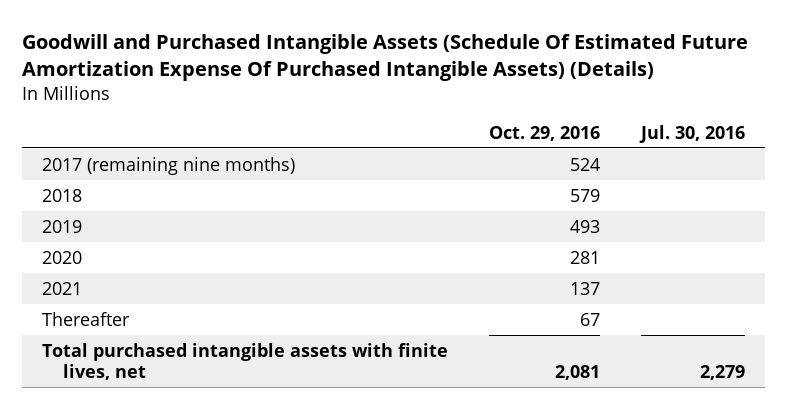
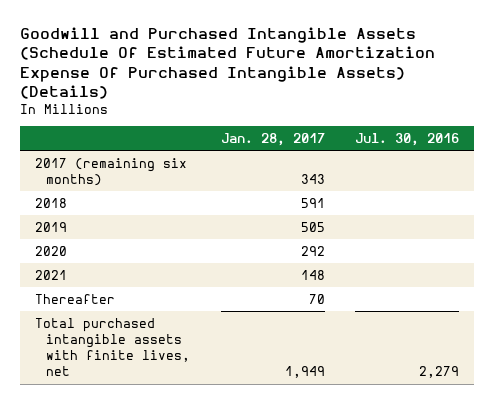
[489,125,601,141] Oct. 29, 2016 -> none
none -> [220,133,325,147] Jan. 28, 2017
[42,156,296,175] 2017 (remaining nine months) -> [34,157,187,186] 2017 (remaining six months)

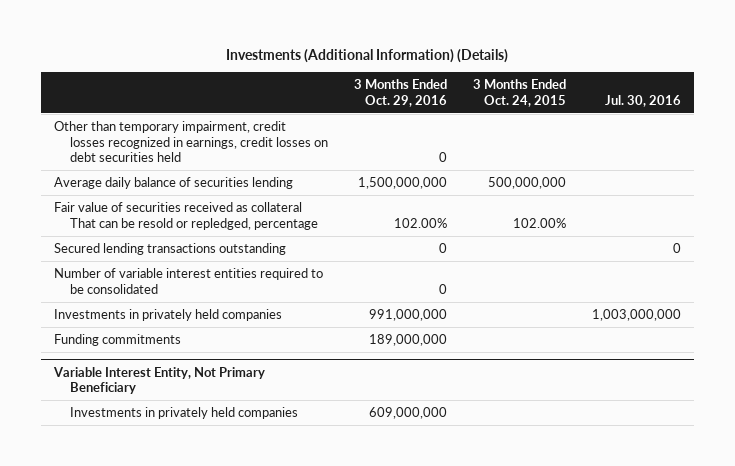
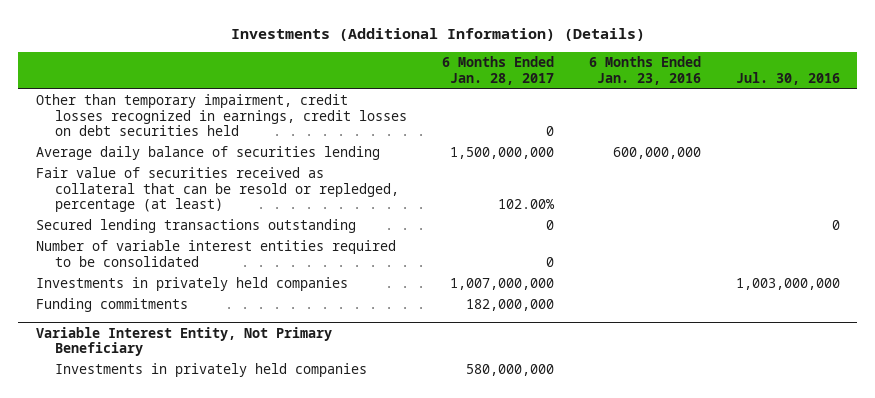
[353,79,447,107] 3 Months Ended Oct. 29, 2016 -> none
[473,79,567,107] 3 Months Ended Oct. 24, 2015 -> none
none -> [441,56,554,85] 6 Months Ended Jan. 28, 2017
none -> [588,56,701,85] 6 Months Ended Jan. 23, 2016
[53,201,318,230] Fair value of securities received as collateral That can be resold or repledged, percentage -> [35,167,400,213] Fair value of securities received as collateral that can be resold or repledged, percentage (at least)

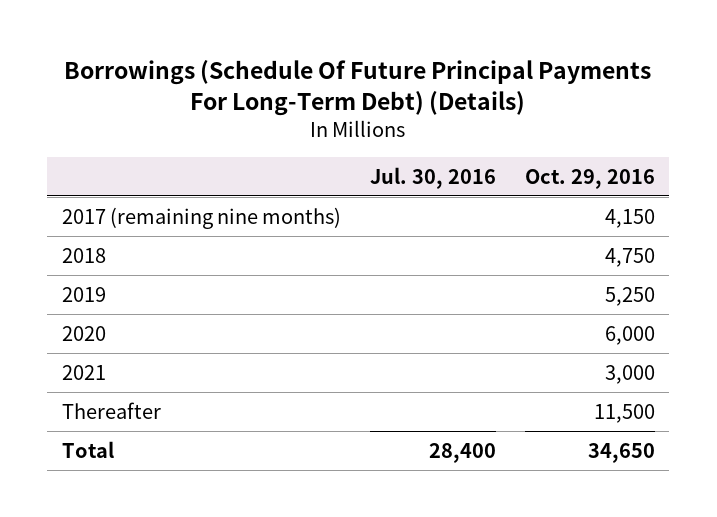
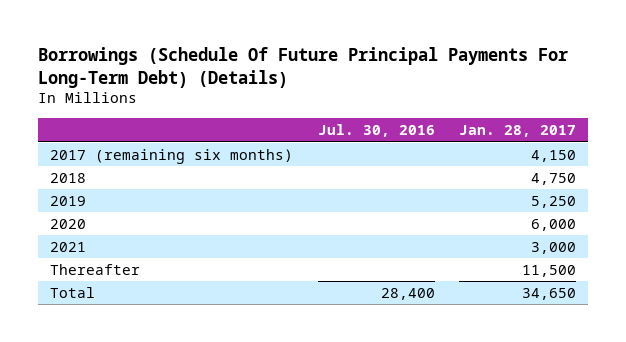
[524,168,655,189] Oct. 29, 2016 -> none
none -> [458,125,576,138] Jan. 28, 2017
[61,206,341,229] 2017 (remaining nine months) -> [50,148,294,164] 2017 (remaining six months)

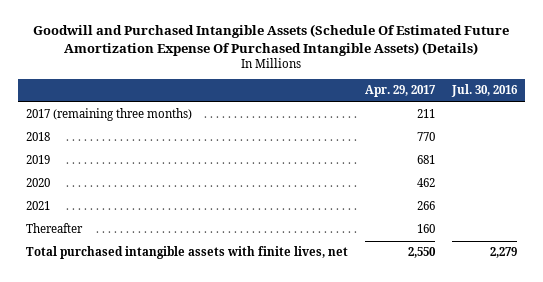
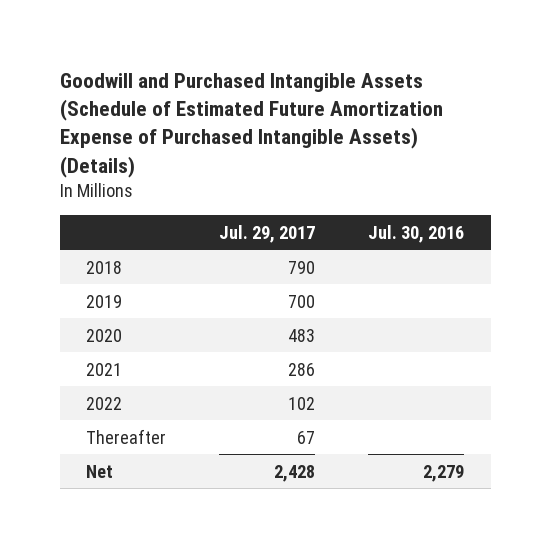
[33,24,510,56] Goodwill and Purchased Intangible Assets (Schedule Of Estimated Future Amortization Expense Of Purchased Intangible Assets) (Details) -> [59,72,443,178] Goodwill and Purchased Intangible Assets (Schedule of Estimated Future Amortization Expense of Purchased Intangible Assets) (Details)
[364,85,436,98] Apr. 29, 2017 -> none
none -> [219,224,316,243] Jul. 29, 2017
[26,108,193,122] 2017 (remaining three months) -> none
none -> [86,396,123,410] 2022
[26,246,349,260] Total purchased intangible assets with finite lives, net -> [86,464,114,478] Net

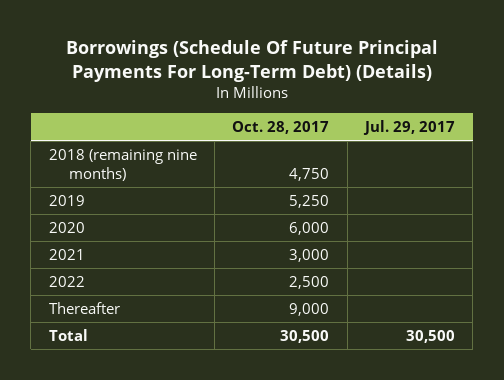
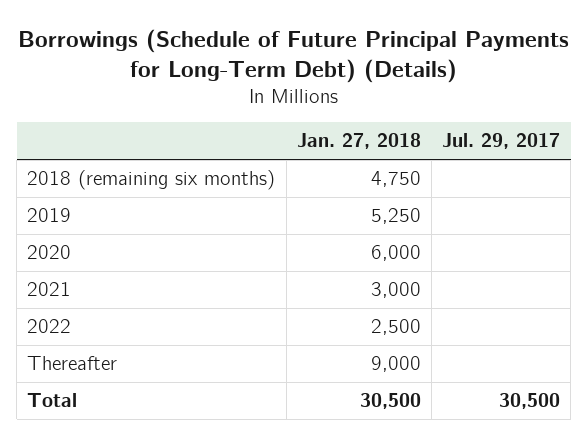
[65,40,438,82] Borrowings (Schedule Of Future Principal Payments For Long-Term Debt) (Details) -> [17,28,569,83] Borrowings (Schedule of Future Principal Payments for Long-Term Debt) (Details)
[232,121,330,135] Oct. 28, 2017 -> none
none -> [296,133,421,150] Jan. 27, 2018
[48,148,197,181] 2018 (remaining nine months) -> [27,170,276,191] 2018 (remaining six months)

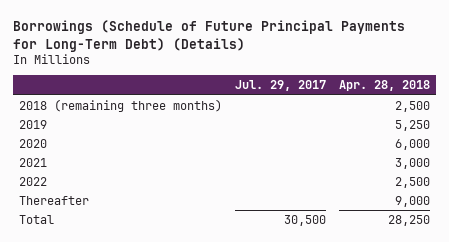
[296,133,421,150] Jan. 27, 2018 -> none
none -> [338,80,430,92] Apr. 28, 2018
[27,170,276,191] 2018 (remaining six months) -> [19,98,223,112] 2018 (remaining three months)

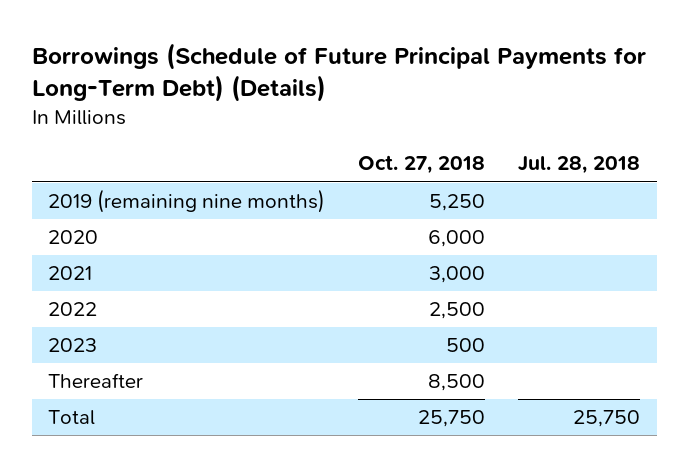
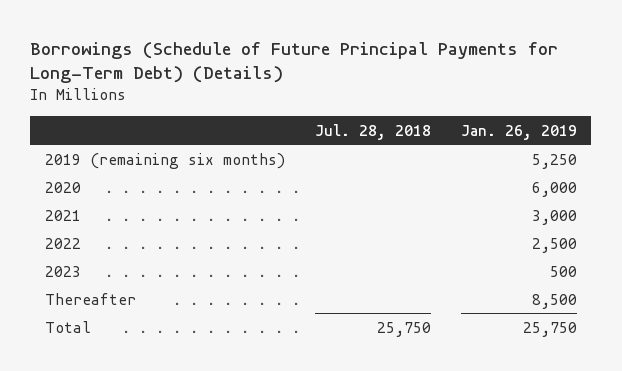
[358,155,486,175] Oct. 27, 2018 -> none
none -> [460,124,577,140] Jan. 26, 2019
[48,189,326,214] 2019 (remaining nine months) -> [45,152,286,169] 2019 (remaining six months)

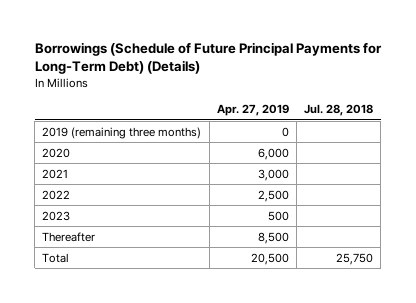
[460,124,577,140] Jan. 26, 2019 -> none
none -> [216,104,289,117] Apr. 27, 2019
[45,152,286,169] 2019 (remaining six months) -> [42,126,202,139] 2019 (remaining three months)

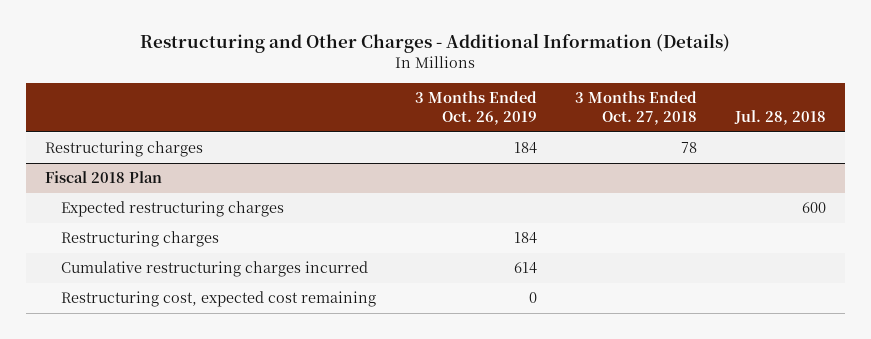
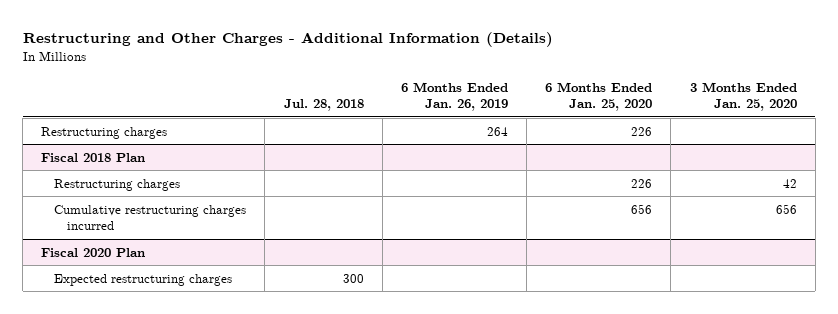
[414,91,537,126] 3 Months Ended Oct. 26, 2019 -> none
[574,91,697,126] 3 Months Ended Oct. 27, 2018 -> none
none -> [400,81,508,112] 6 Months Ended Jan. 26, 2019
none -> [545,81,653,112] 6 Months Ended Jan. 25, 2020
none -> [689,81,797,112] 3 Months Ended Jan. 25, 2020
[61,201,285,218] Expected restructuring charges -> none
[61,291,377,308] Restructuring cost, expected cost remaining -> none
none -> [41,247,146,257] Fiscal 2020 Plan
none -> [54,273,233,286] Expected restructuring charges

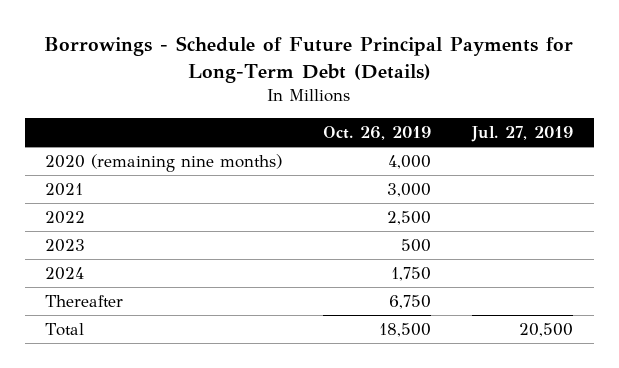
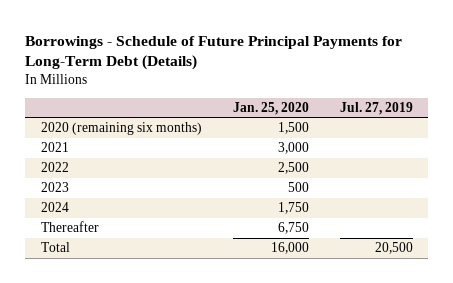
[323,126,432,141] Oct. 26, 2019 -> none
none -> [232,101,309,115] Jan. 25, 2020
[45,153,283,172] 2020 (remaining nine months) -> [40,122,202,136] 2020 (remaining six months)

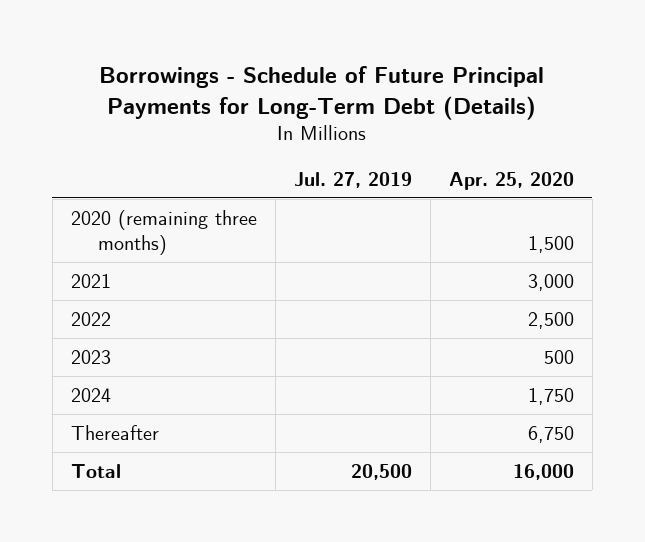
[232,101,309,115] Jan. 25, 2020 -> none
none -> [448,171,574,190] Apr. 25, 2020
[40,122,202,136] 2020 (remaining six months) -> [70,209,257,255] 2020 (remaining three months)

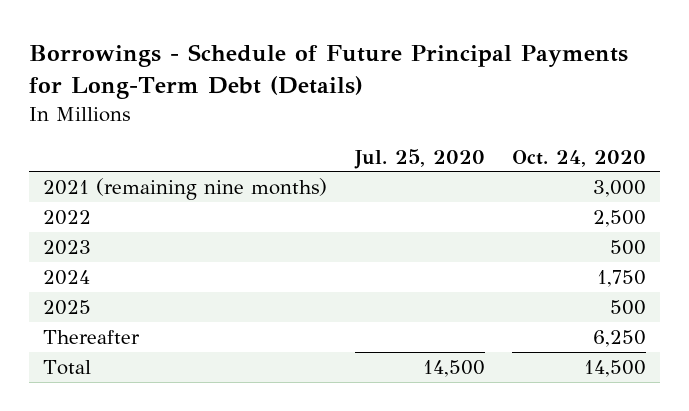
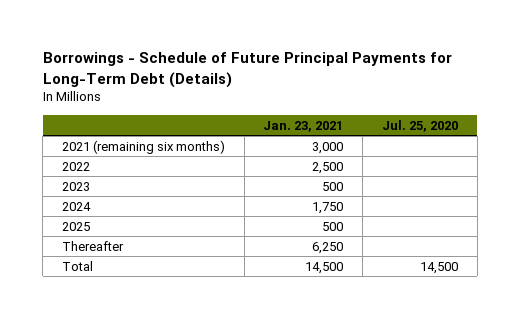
[511,149,646,167] Oct. 24, 2020 -> none
none -> [263,120,344,132] Jan. 23, 2021
[43,177,328,200] 2021 (remaining nine months) -> [61,139,225,154] 2021 (remaining six months)

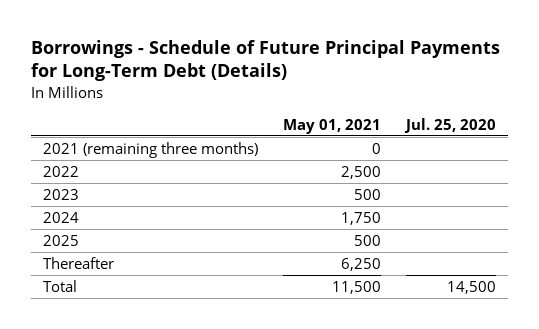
[263,120,344,132] Jan. 23, 2021 -> none
none -> [282,118,381,134] May 01, 2021
[61,139,225,154] 2021 (remaining six months) -> [43,142,259,159] 2021 (remaining three months)

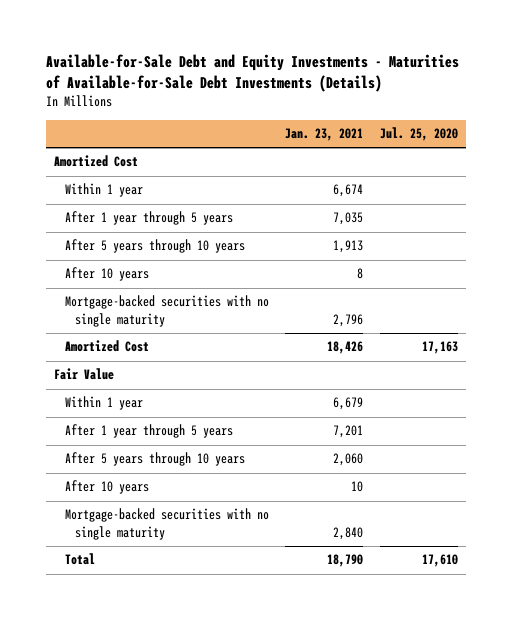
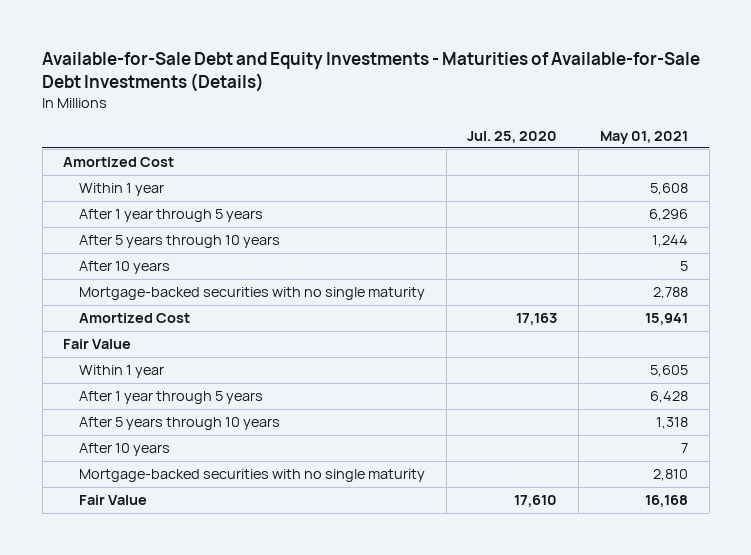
[285,128,364,142] Jan. 23, 2021 -> none
none -> [599,130,688,144] May 01, 2021
[64,553,95,566] Total -> [78,495,147,506] Fair Value

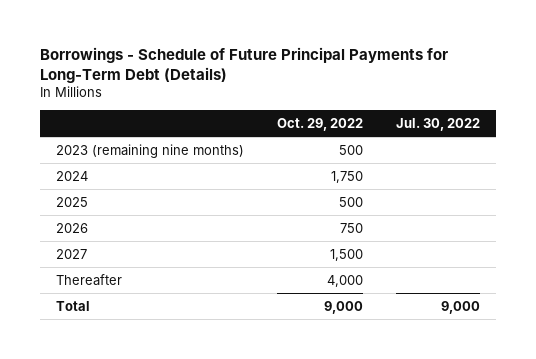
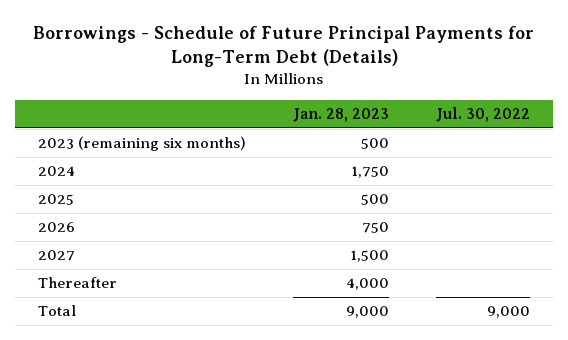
[276,117,363,131] Oct. 29, 2022 -> none
none -> [292,108,389,123] Jan. 28, 2023
[56,143,245,158] 2023 (remaining nine months) -> [38,136,247,152] 2023 (remaining six months)

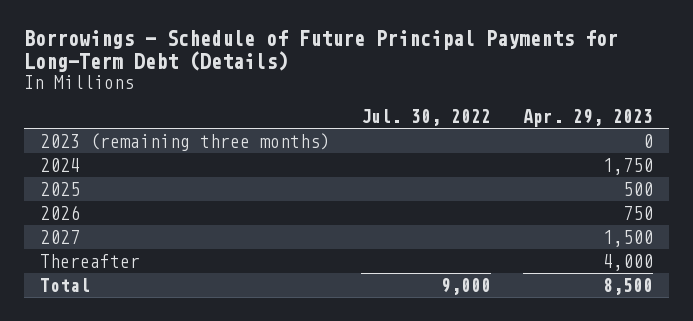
[292,108,389,123] Jan. 28, 2023 -> none
none -> [523,108,654,127] Apr. 29, 2023
[38,136,247,152] 2023 (remaining six months) -> [39,132,330,151] 2023 (remaining three months)

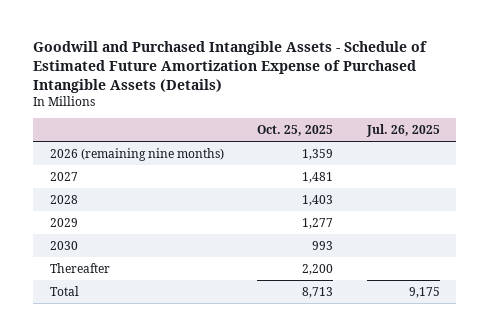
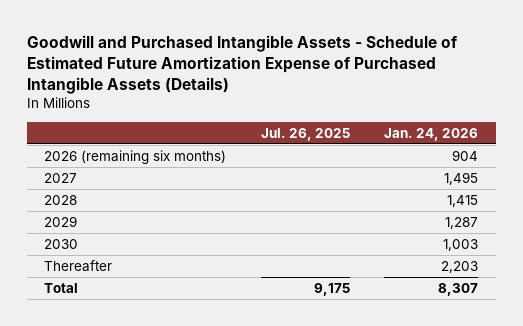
[257,124,334,136] Oct. 25, 2025 -> none
none -> [384,127,479,141] Jan. 24, 2026
[49,147,224,161] 2026 (remaining nine months) -> [44,149,227,164] 2026 (remaining six months)

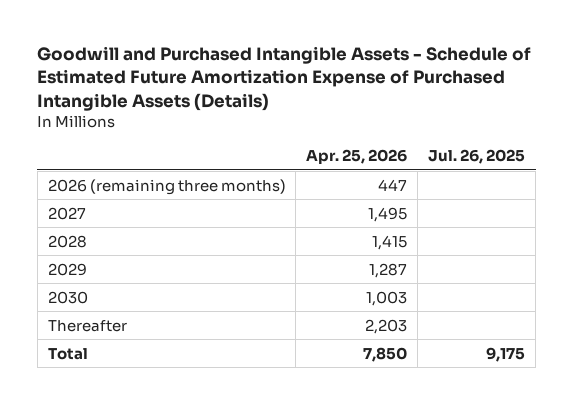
[384,127,479,141] Jan. 24, 2026 -> none
none -> [306,149,408,165] Apr. 25, 2026
[44,149,227,164] 2026 (remaining six months) -> [47,178,286,195] 2026 (remaining three months)

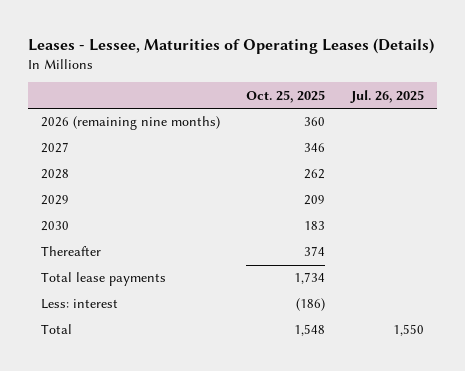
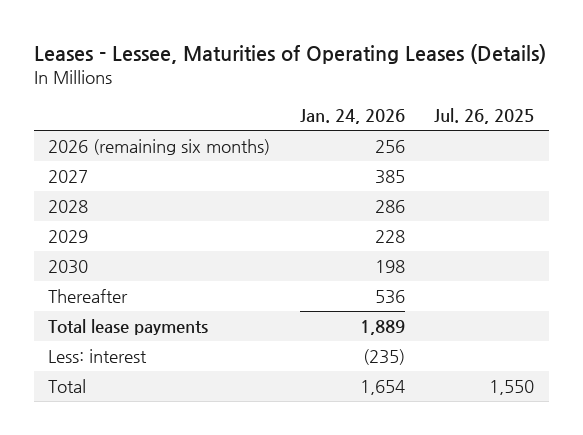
[245,89,325,103] Oct. 25, 2025 -> none
none -> [299,109,405,125] Jan. 24, 2026
[41,116,221,131] 2026 (remaining nine months) -> [48,138,271,155] 2026 (remaining six months)

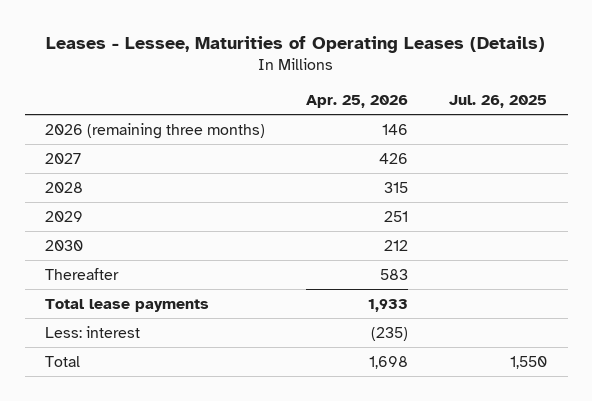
[299,109,405,125] Jan. 24, 2026 -> none
none -> [306,95,409,109] Apr. 25, 2026
[48,138,271,155] 2026 (remaining six months) -> [45,122,266,139] 2026 (remaining three months)

